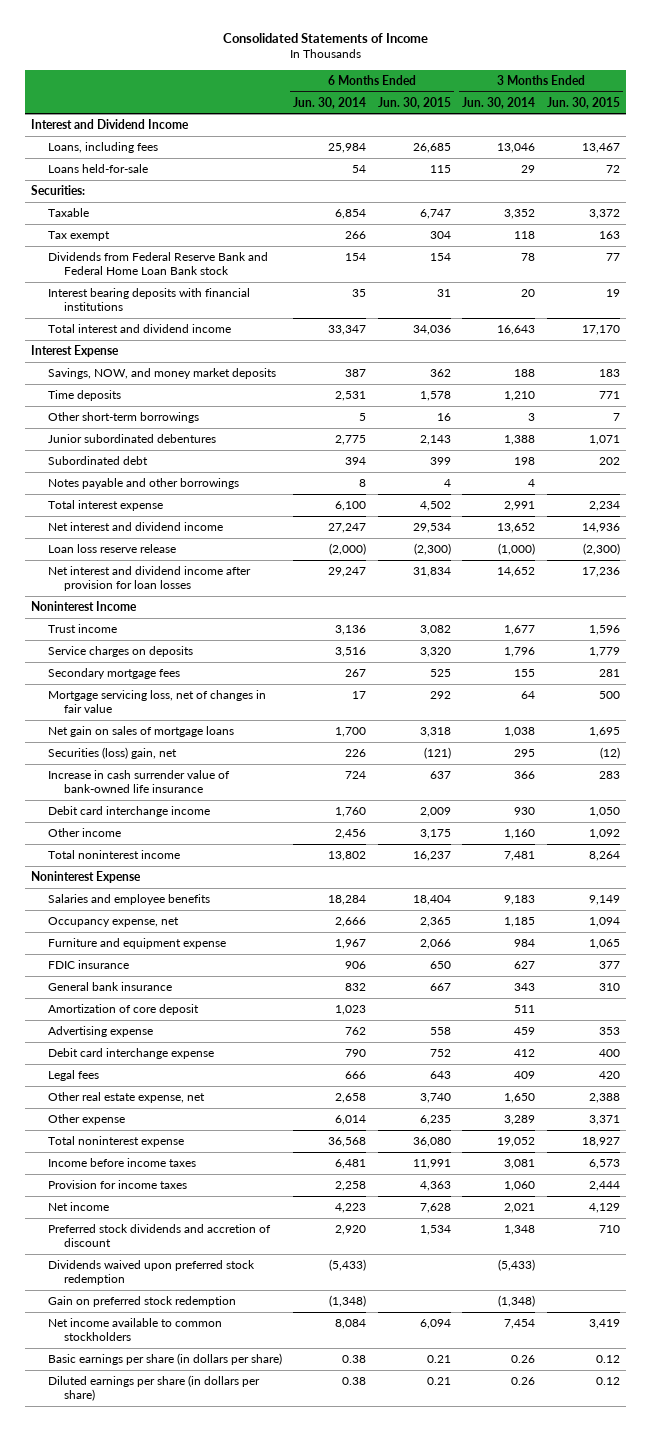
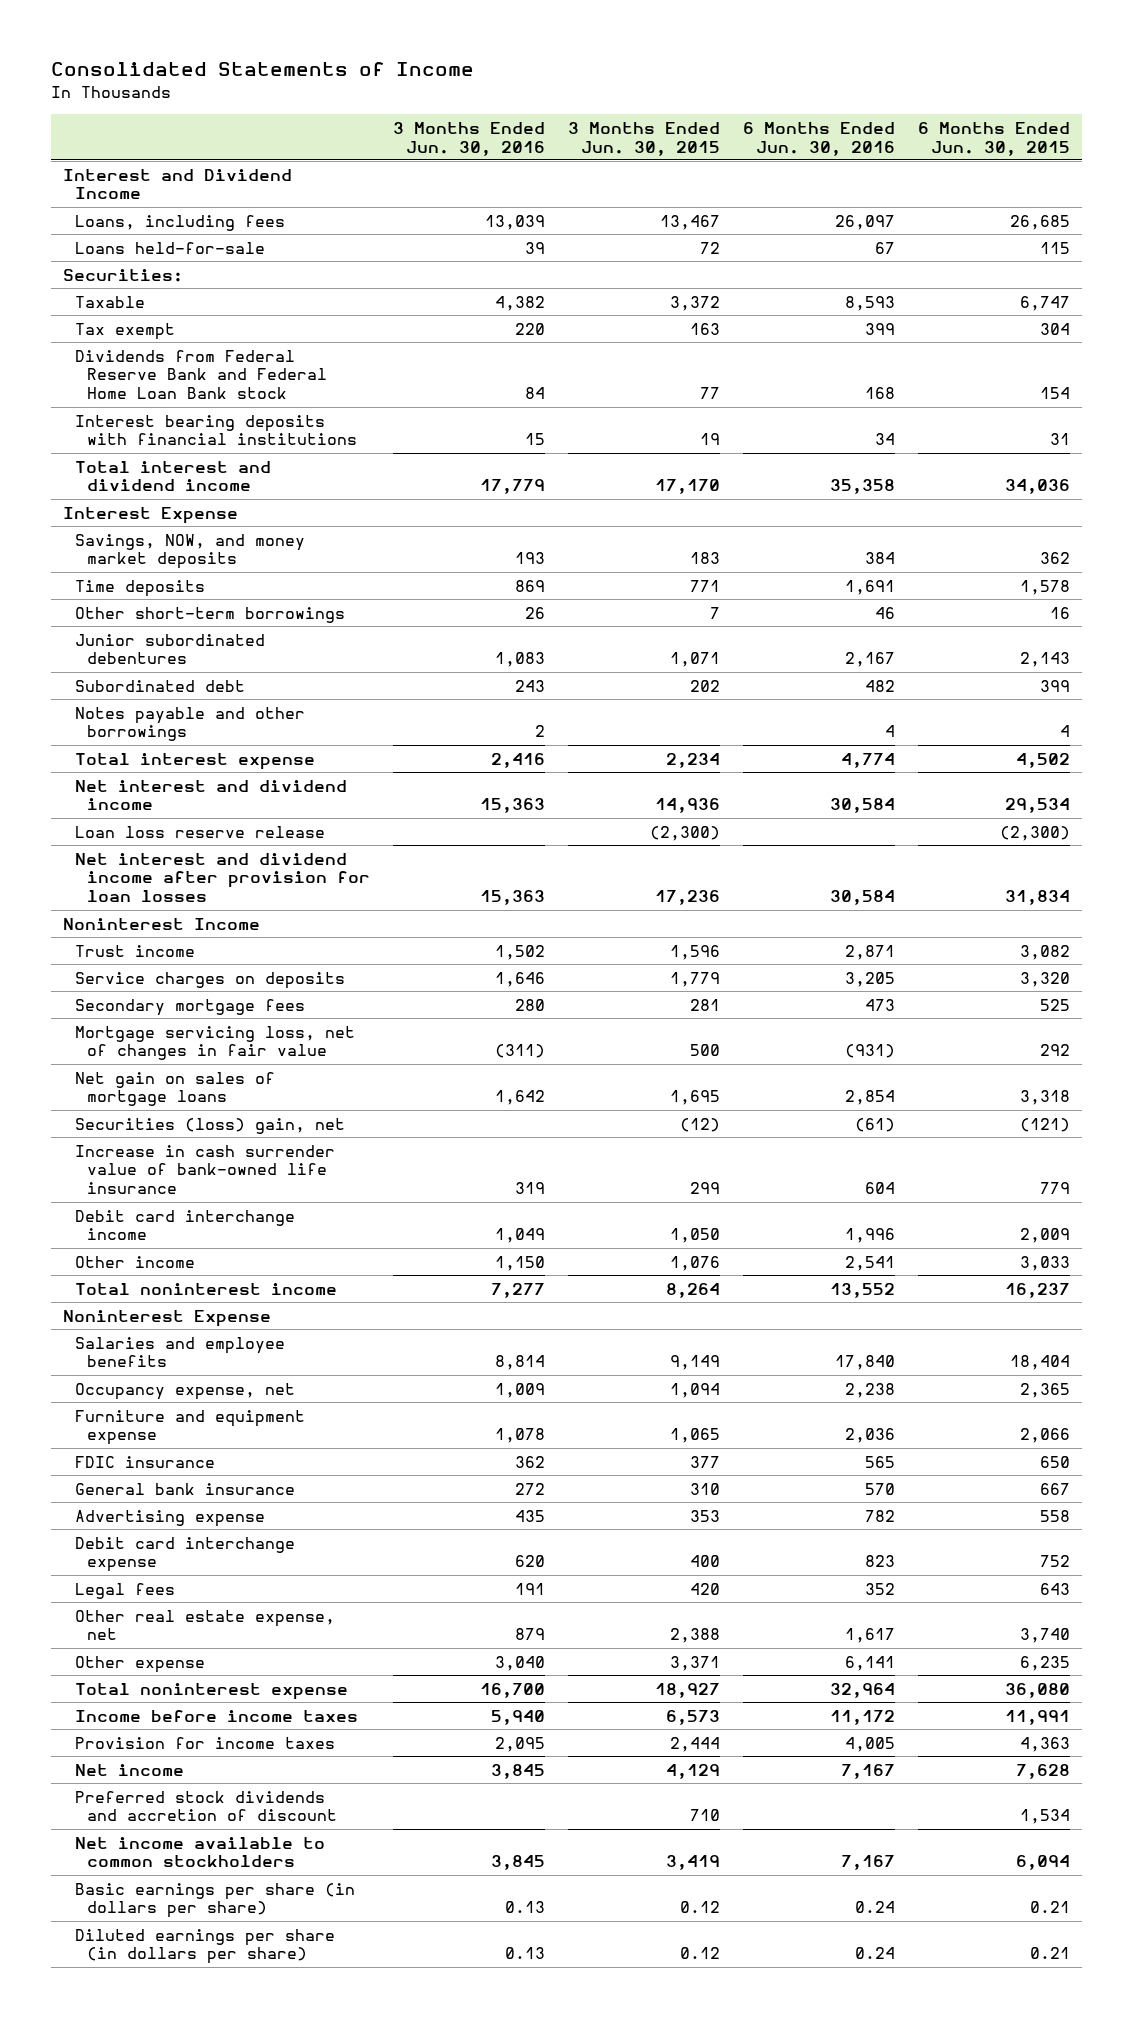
[293,96,367,109] Jun. 30, 2014 -> none
[462,96,536,109] Jun. 30, 2014 -> none
none -> [392,121,545,156] 3 Months Ended Jun. 30, 2016
none -> [743,121,896,156] 6 Months Ended Jun. 30, 2016
[429,771,451,780] 637 -> [1040,1182,1071,1195] 779
[599,771,621,780] 283 -> [689,1182,720,1195] 299
[419,829,451,840] 3,175 -> [1020,1255,1071,1271] 3,033
[589,829,621,840] 1,092 -> [669,1255,720,1271] 1,076
[47,1004,199,1016] Amortization of core deposit -> none
[47,1260,255,1286] Dividends waived upon preferred stock redemption -> none
[47,1296,236,1308] Gain on preferred stock redemption -> none

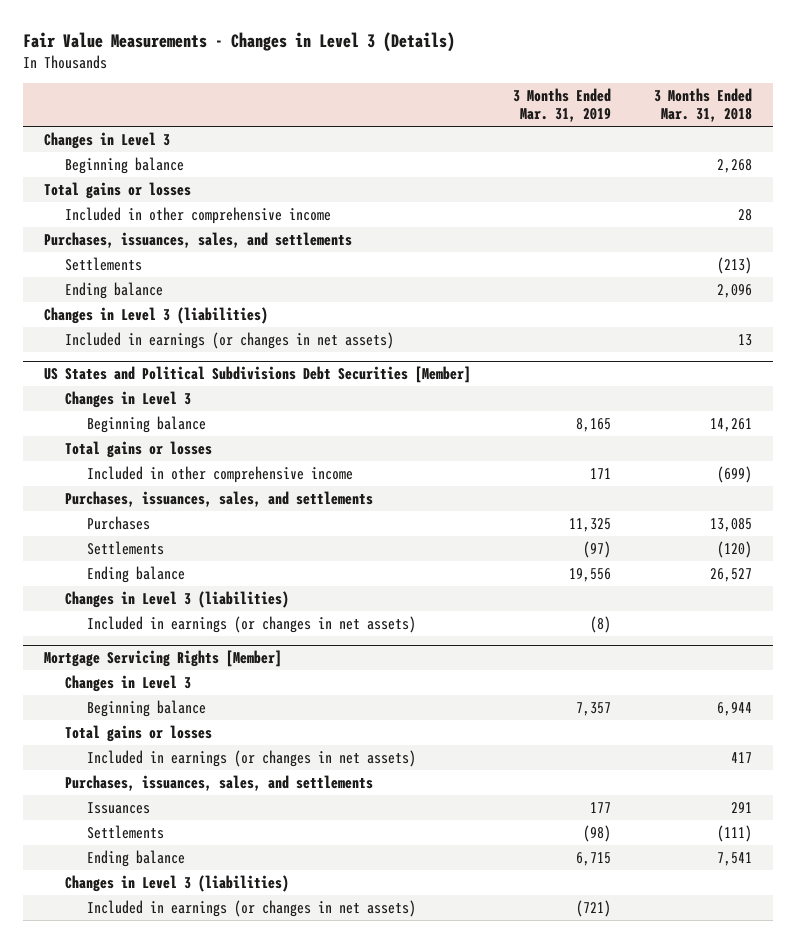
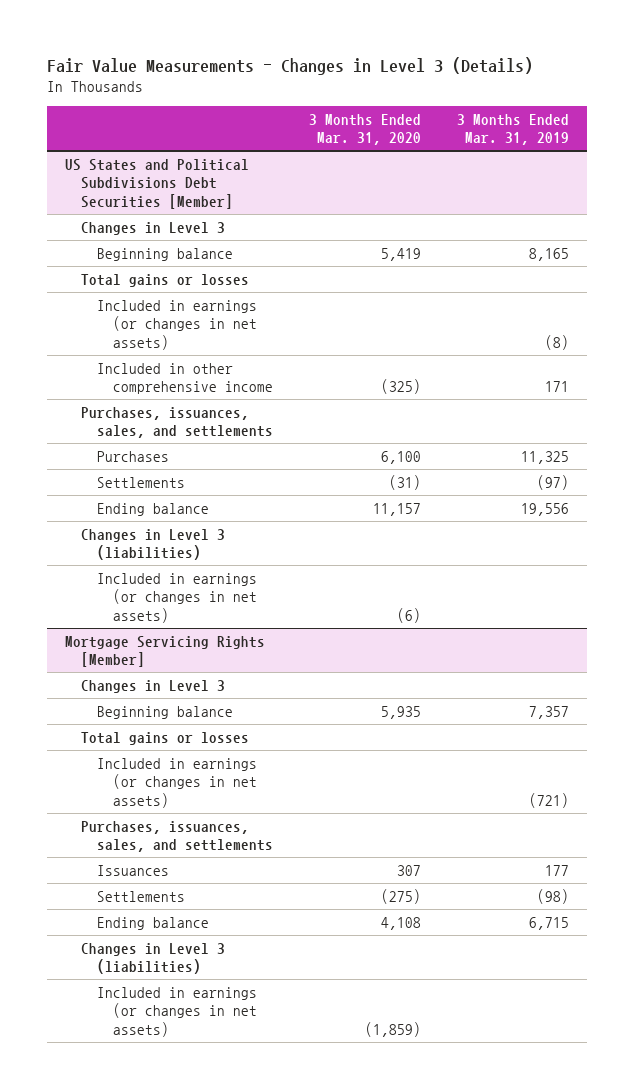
[654,88,753,123] 3 Months Ended Mar. 31, 2018 -> none
none -> [309,113,422,146] 3 Months Ended Mar. 31, 2020
[43,131,170,149] Changes in Level 3 -> none
[65,156,185,174] Beginning balance -> none
[43,181,191,199] Total gains or losses -> none
[65,206,332,224] Included in other comprehensive income -> none
[43,231,352,248] Purchases, issuances, sales, and settlements -> none
[65,256,143,271] Settlements -> none
[65,281,164,299] Ending balance -> none
[43,306,268,324] Changes in Level 3 (liabilities) -> none
[65,331,395,349] Included in earnings (or changes in net assets) -> none
[86,615,416,633] Included in earnings (or changes in net assets) -> [97,299,258,350] Included in earnings (or changes in net assets)
none -> [97,572,258,623] Included in earnings (or changes in net assets)
[86,899,416,917] Included in earnings (or changes in net assets) -> [97,757,258,808] Included in earnings (or changes in net assets)
[86,749,416,767] Included in earnings (or changes in net assets) -> [97,986,258,1037] Included in earnings (or changes in net assets)

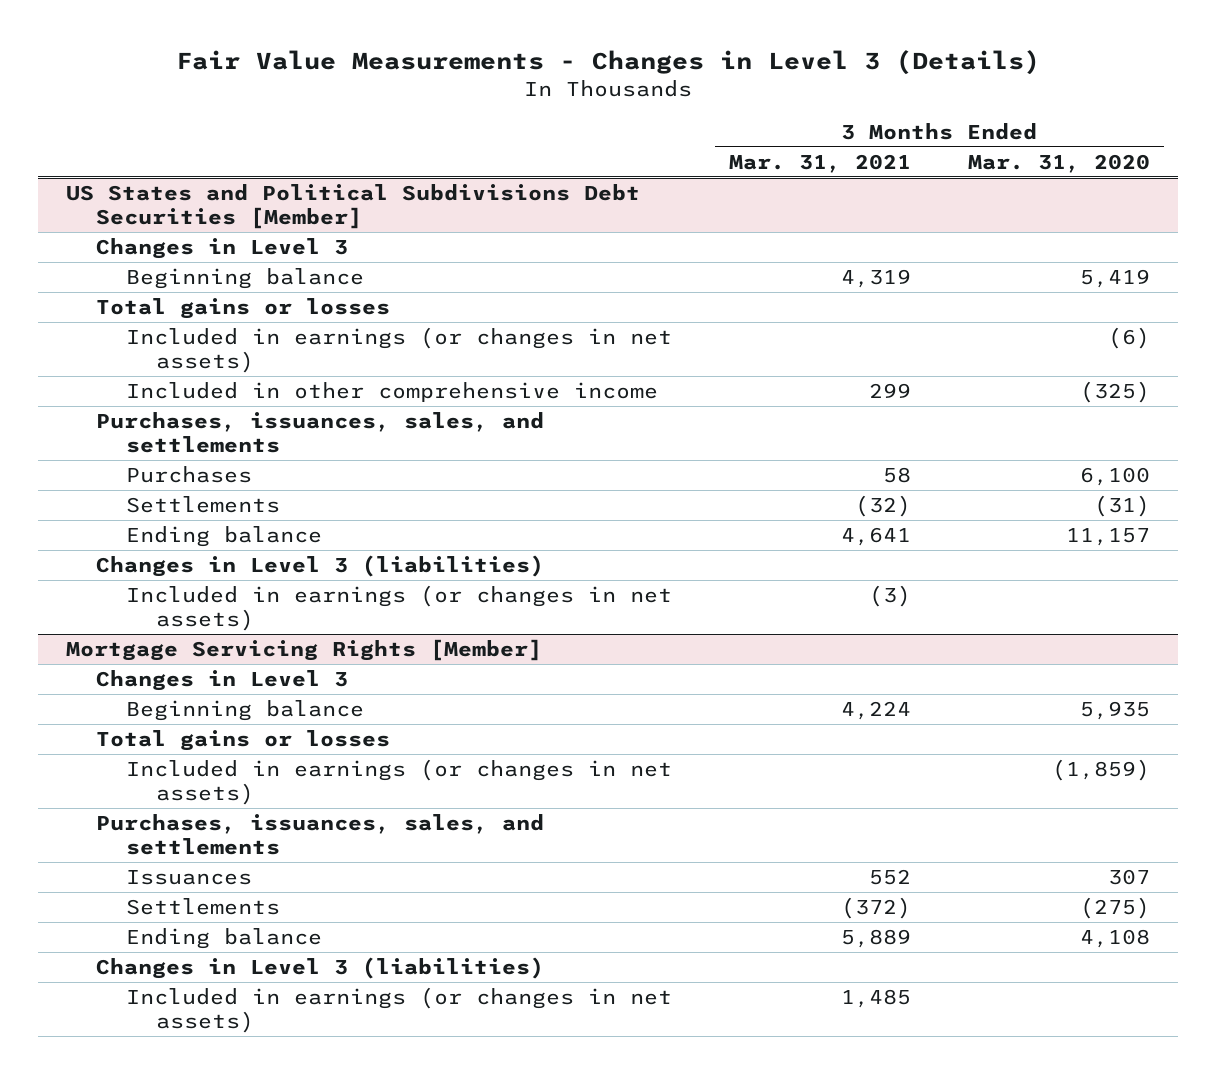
[457,113,570,146] 3 Months Ended Mar. 31, 2019 -> none
none -> [728,153,911,173] Mar. 31, 2021
[97,572,258,623] Included in earnings (or changes in net assets) -> [126,327,673,373] Included in earnings (or changes in net assets)
[97,299,258,350] Included in earnings (or changes in net assets) -> [126,585,673,631] Included in earnings (or changes in net assets)
[97,986,258,1037] Included in earnings (or changes in net assets) -> [126,759,673,805] Included in earnings (or changes in net assets)
[97,757,258,808] Included in earnings (or changes in net assets) -> [126,987,673,1033] Included in earnings (or changes in net assets)

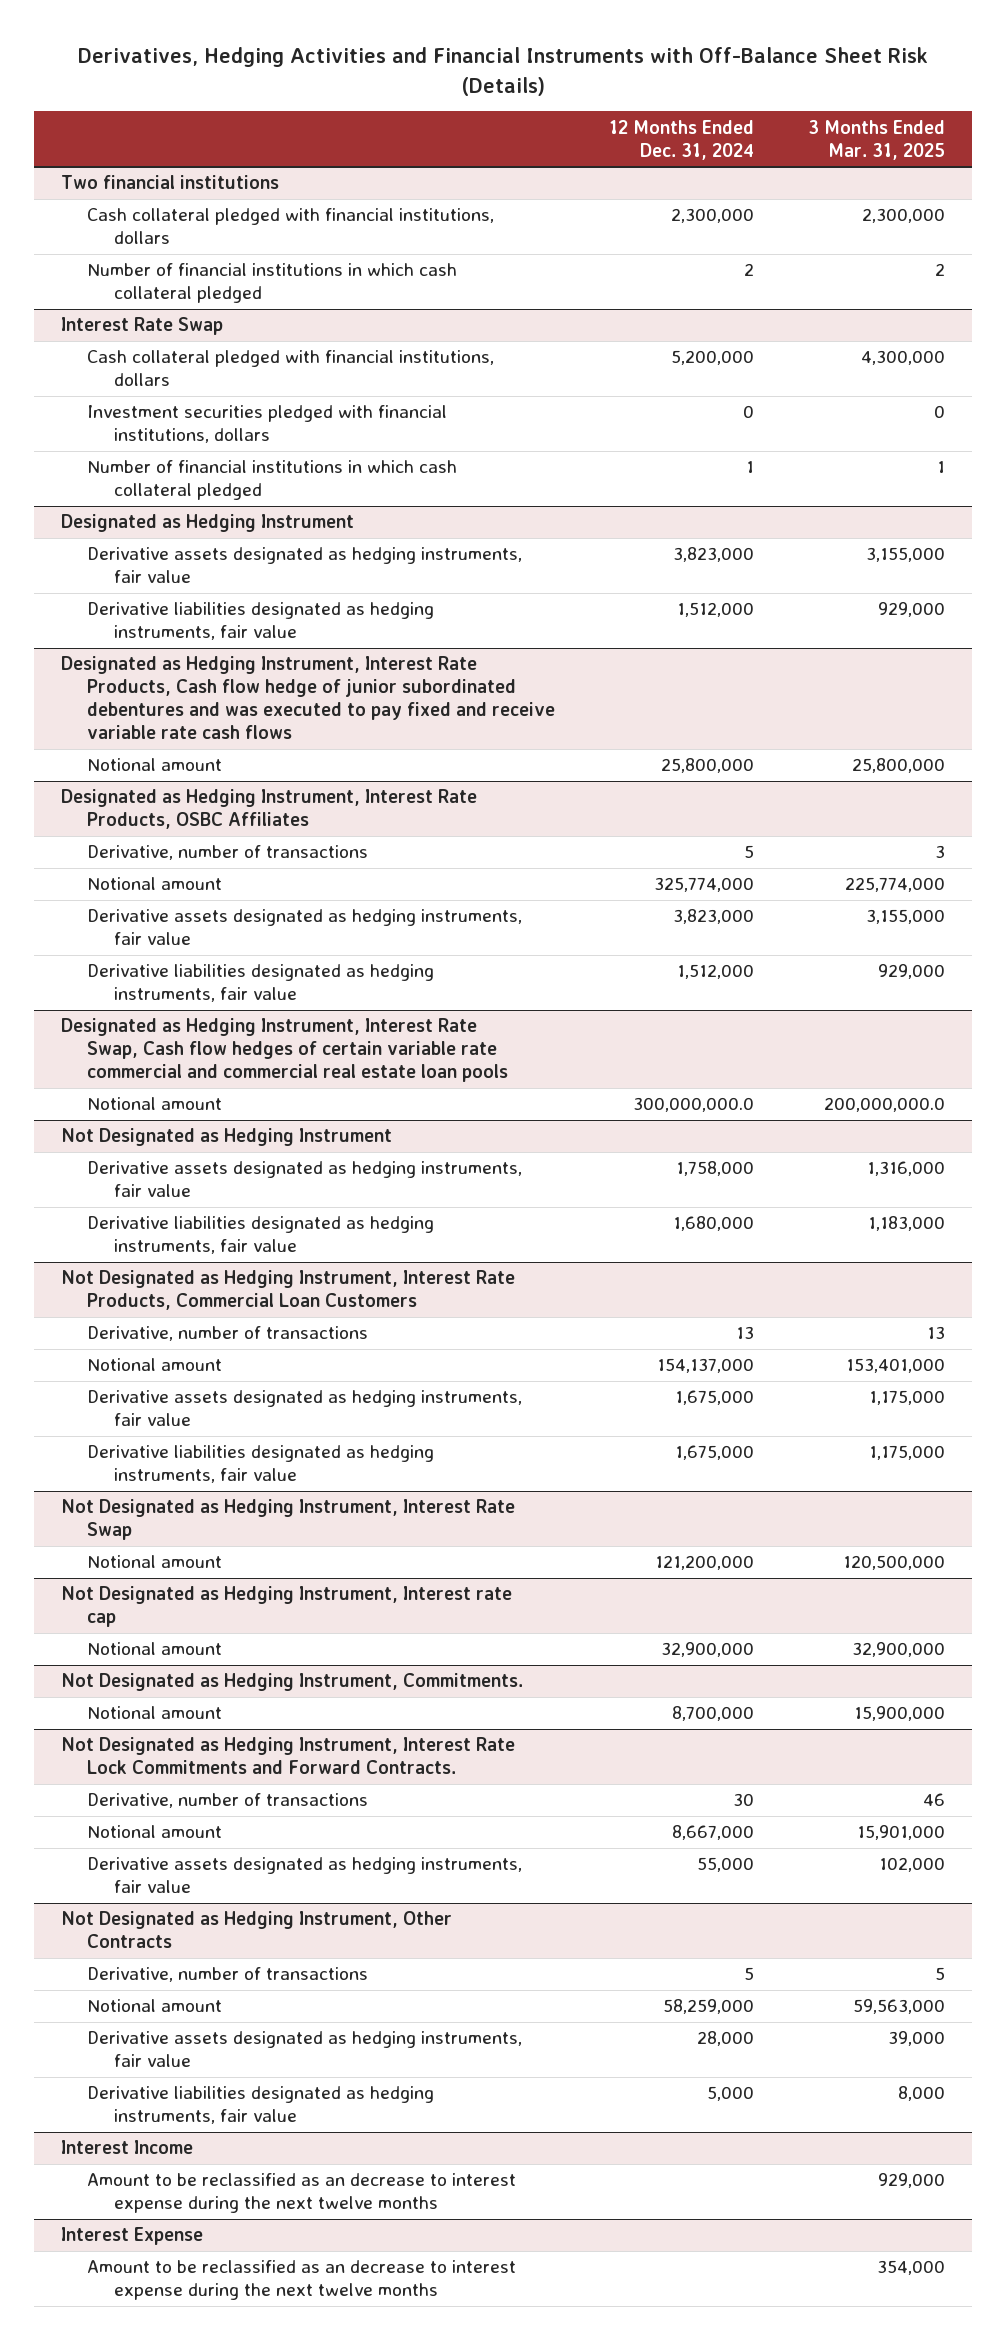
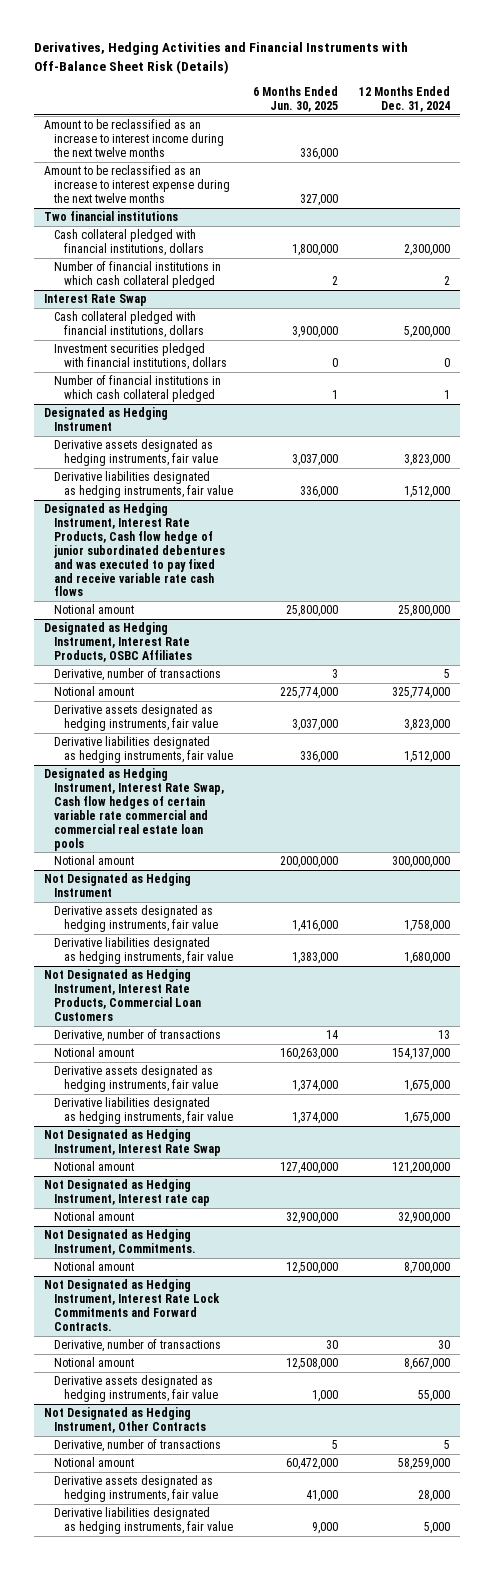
[807,119,945,160] 3 Months Ended Mar. 31, 2025 -> none
none -> [253,85,339,112] 6 Months Ended Jun. 30, 2025
none -> [43,119,224,158] Amount to be reclassified as an increase to interest income during the next twelve months
none -> [43,165,230,204] Amount to be reclassified as an increase to interest expense during the next twelve months
[633,1097,755,1113] 300,000,000.0 -> [391,856,450,869] 300,000,000
[60,2140,193,2155] Interest Income -> none
[87,2173,517,2214] Amount to be reclassified as an decrease to interest expense during the next twelve months -> none
[60,2227,203,2246] Interest Expense -> none
[87,2260,517,2301] Amount to be reclassified as an decrease to interest expense during the next twelve months -> none

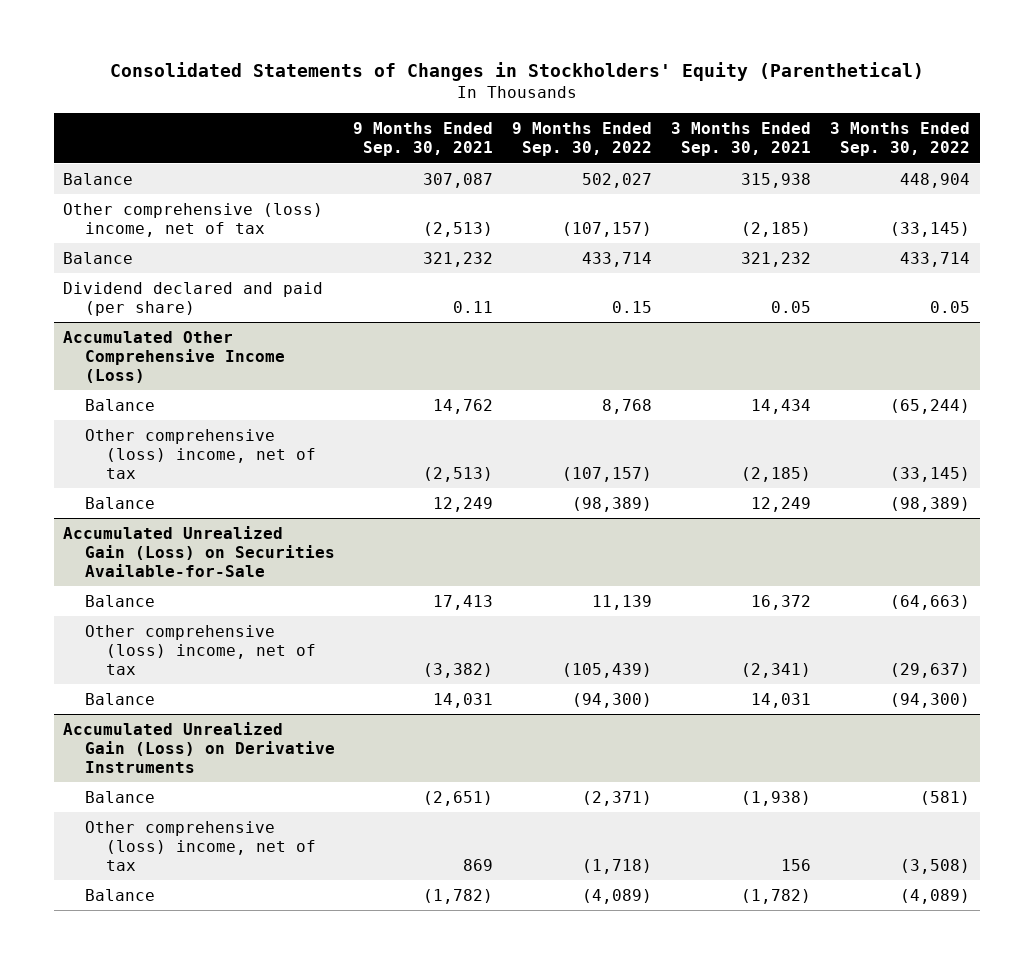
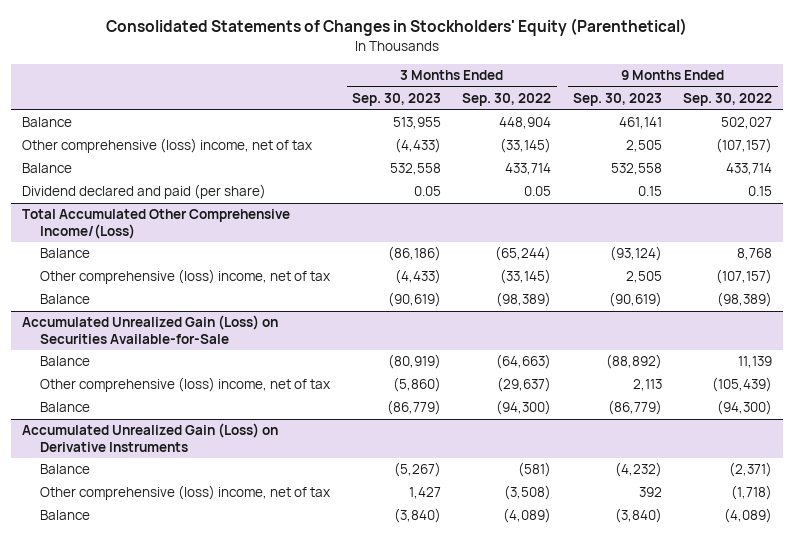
[353,122,494,157] 9 Months Ended Sep. 30, 2021 -> none
[671,122,812,157] 3 Months Ended Sep. 30, 2021 -> none
none -> [351,93,441,107] Sep. 30, 2023
none -> [572,93,662,107] Sep. 30, 2023
[62,330,285,383] Accumulated Other Comprehensive Income (Loss) -> [22,209,291,239] Total Accumulated Other Comprehensive Income/(Loss)

